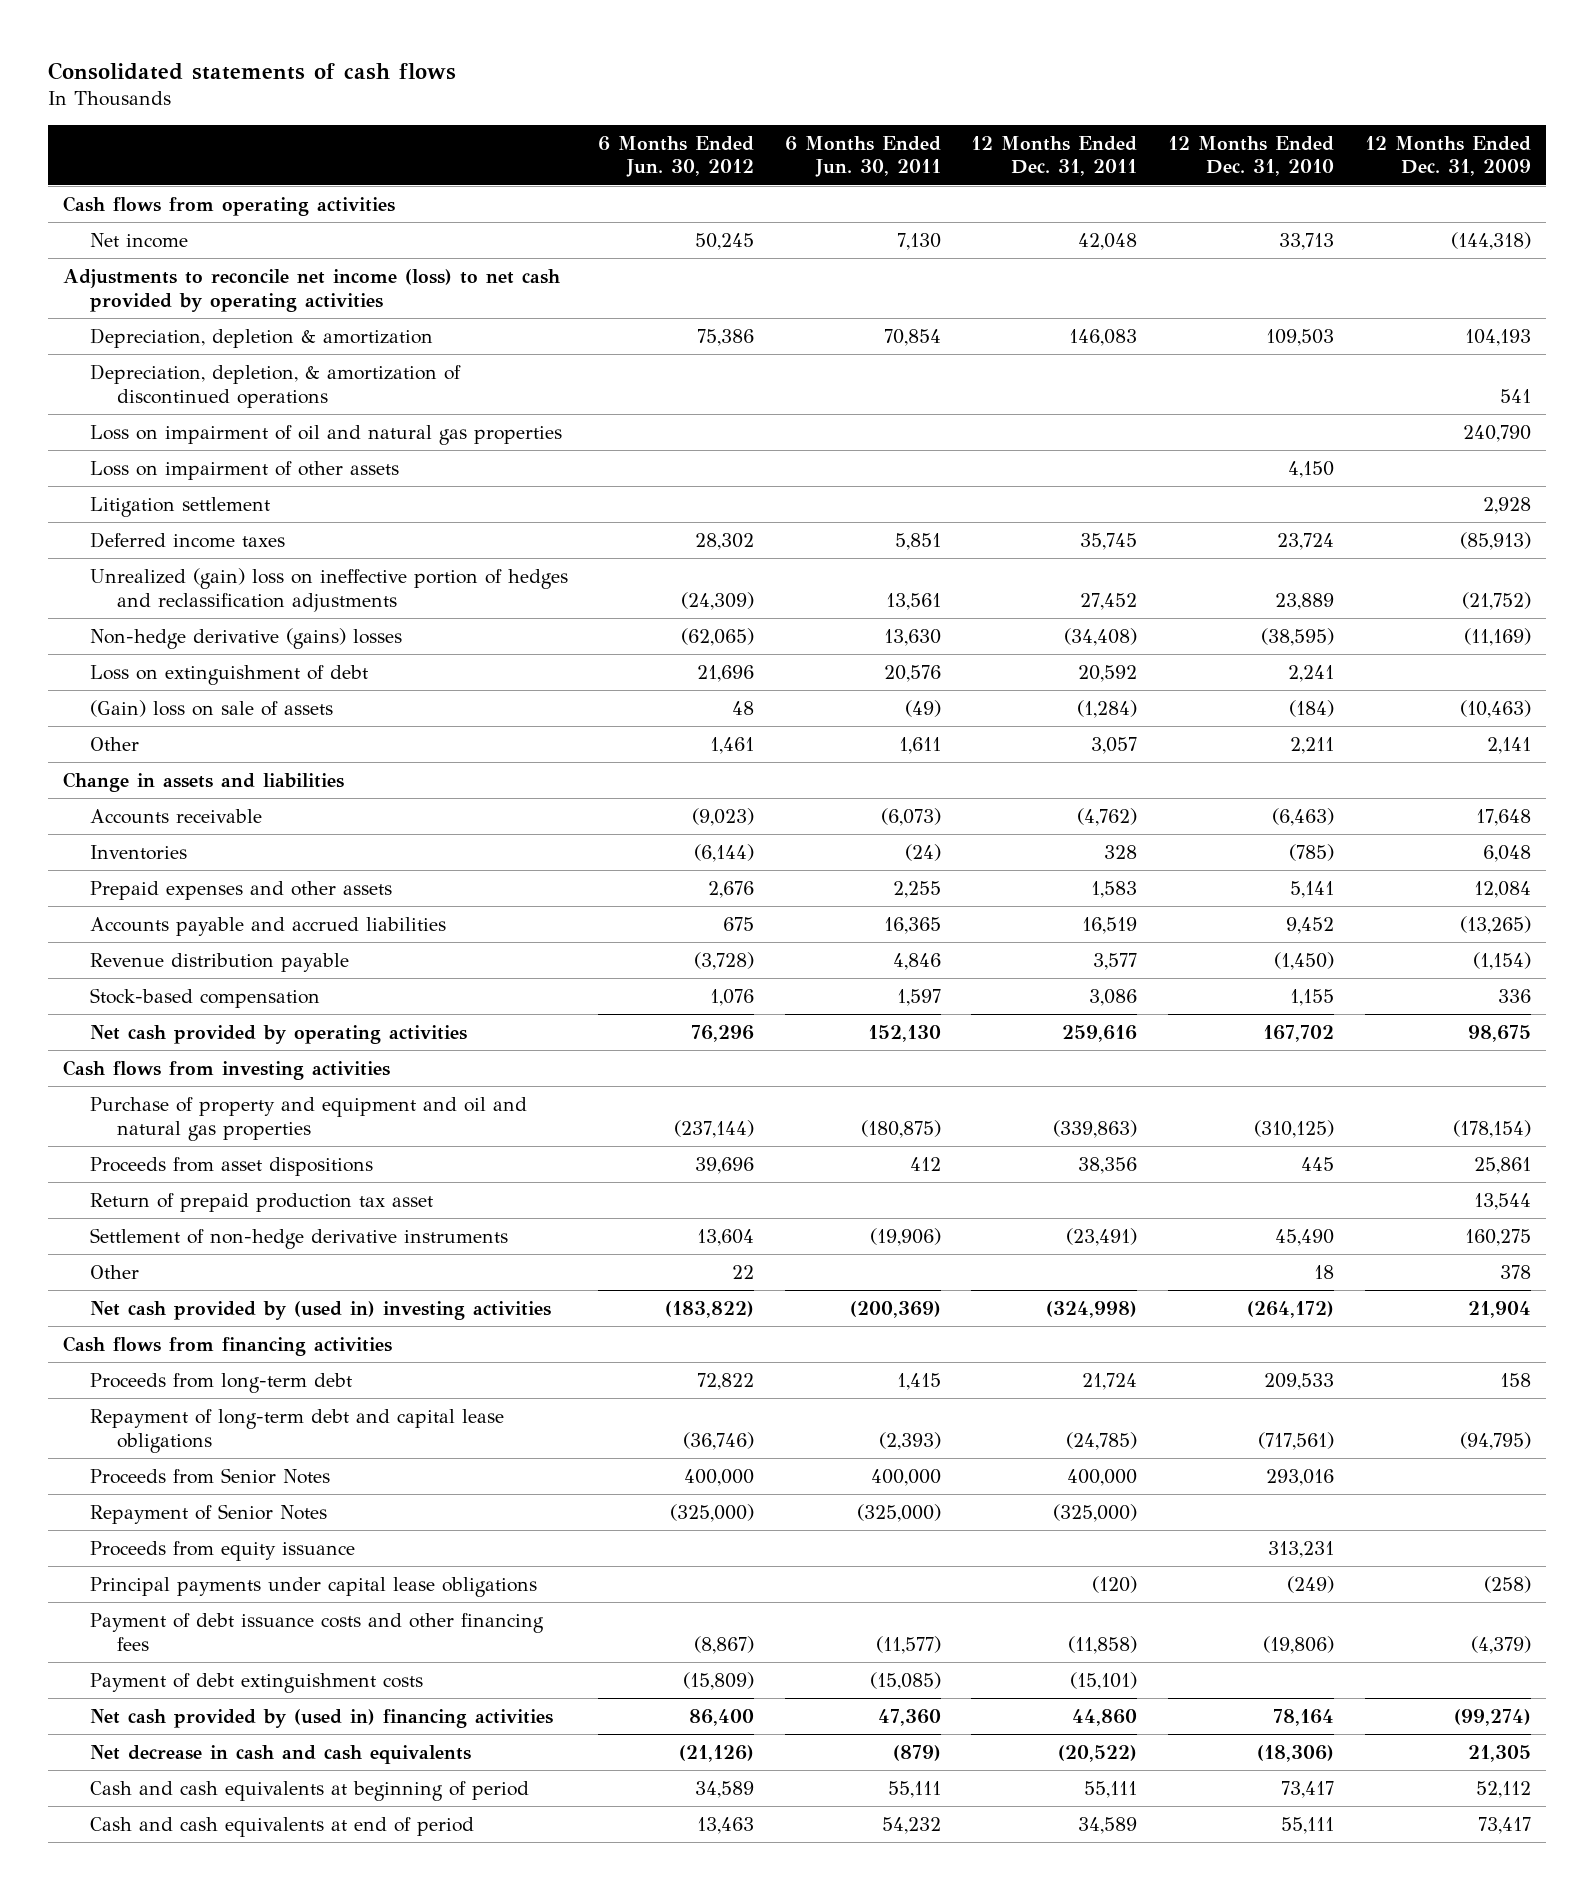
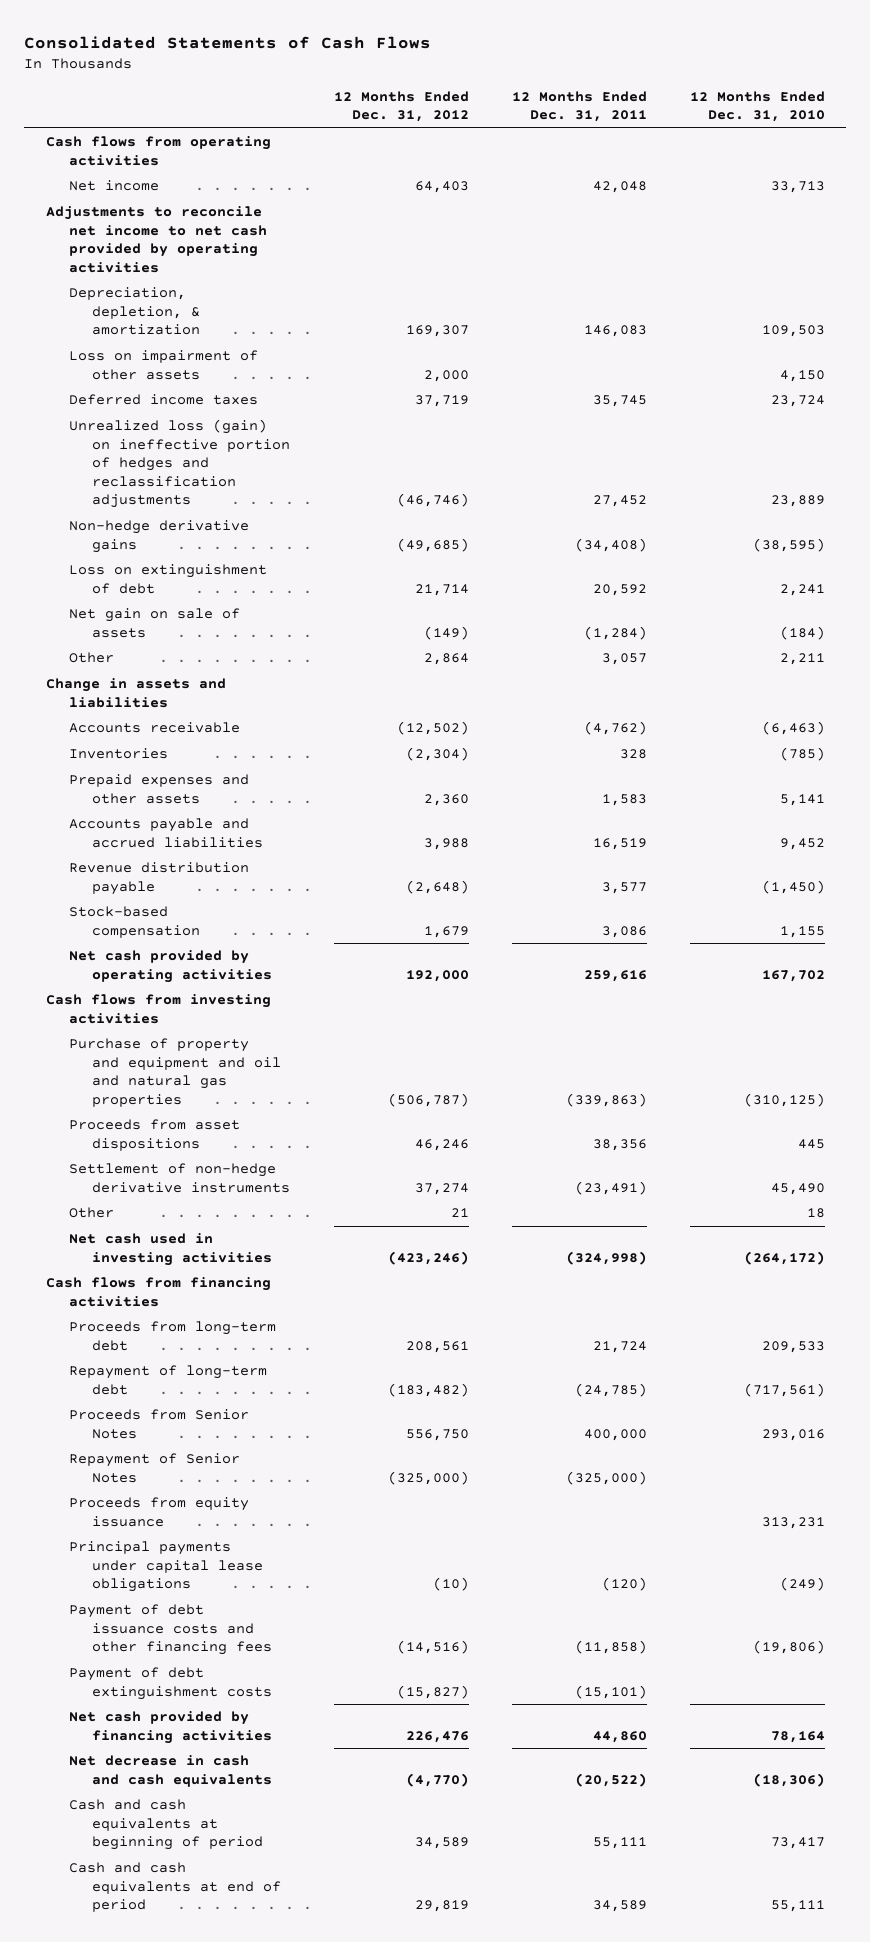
[47,61,456,80] Consolidated statements of cash flows -> [24,35,432,49] Consolidated Statements of Cash Flows
[598,135,755,178] 6 Months Ended Jun. 30, 2012 -> none
[784,135,941,178] 6 Months Ended Jun. 30, 2011 -> none
[1364,135,1531,177] 12 Months Ended Dec. 31, 2009 -> none
none -> [333,90,469,123] 12 Months Ended Dec. 31, 2012
[89,364,461,408] Depreciation, depletion, & amortization of discontinued operations -> none
[89,425,562,446] Loss on impairment of oil and natural gas properties -> none
[63,269,561,312] Adjustments to reconcile net income (loss) to net cash provided by operating activities -> [45,206,268,273] Adjustments to reconcile net income to net cash provided by operating activities
[89,328,433,349] Depreciation, depletion & amortization -> [69,287,201,336] Depreciation, depletion, & amortization
[89,497,270,518] Litigation settlement -> none
[89,568,568,612] Unrealized (gain) loss on ineffective portion of hedges and reclassification adjustments -> [69,419,291,509] Unrealized loss (gain) on ineffective portion of hedges and reclassification adjustments
[89,628,402,650] Non-hedge derivative (gains) losses -> [69,520,250,553] Non-hedge derivative gains
[89,700,333,718] (Gain) loss on sale of assets -> [69,608,241,638] Net gain on sale of assets
[89,1193,433,1213] Return of prepaid production tax asset -> none
[89,1301,551,1321] Net cash provided by (used in) investing activities -> [69,1233,273,1266] Net cash used in investing activities
[89,1409,504,1453] Repayment of long-term debt and capital lease obligations -> [69,1365,268,1395] Repayment of long-term debt
[89,1709,553,1729] Net cash provided by (used in) financing activities -> [69,1711,273,1744] Net cash provided by financing activities

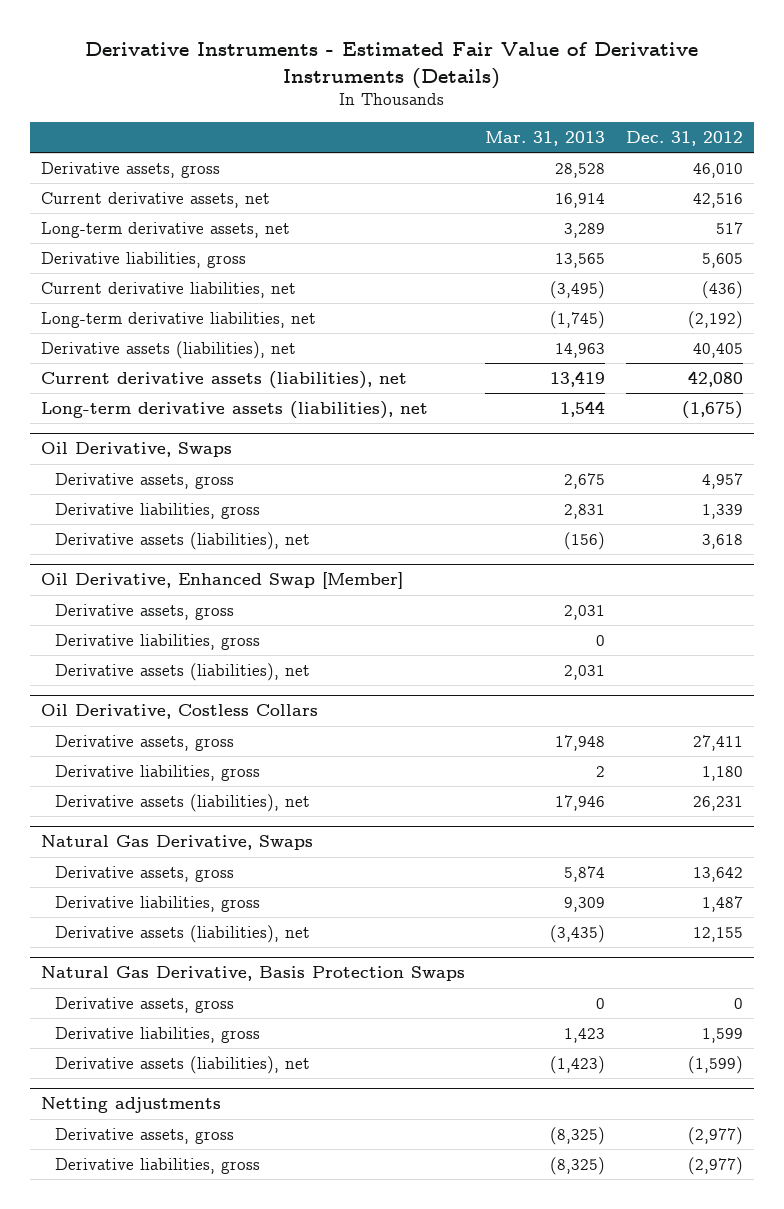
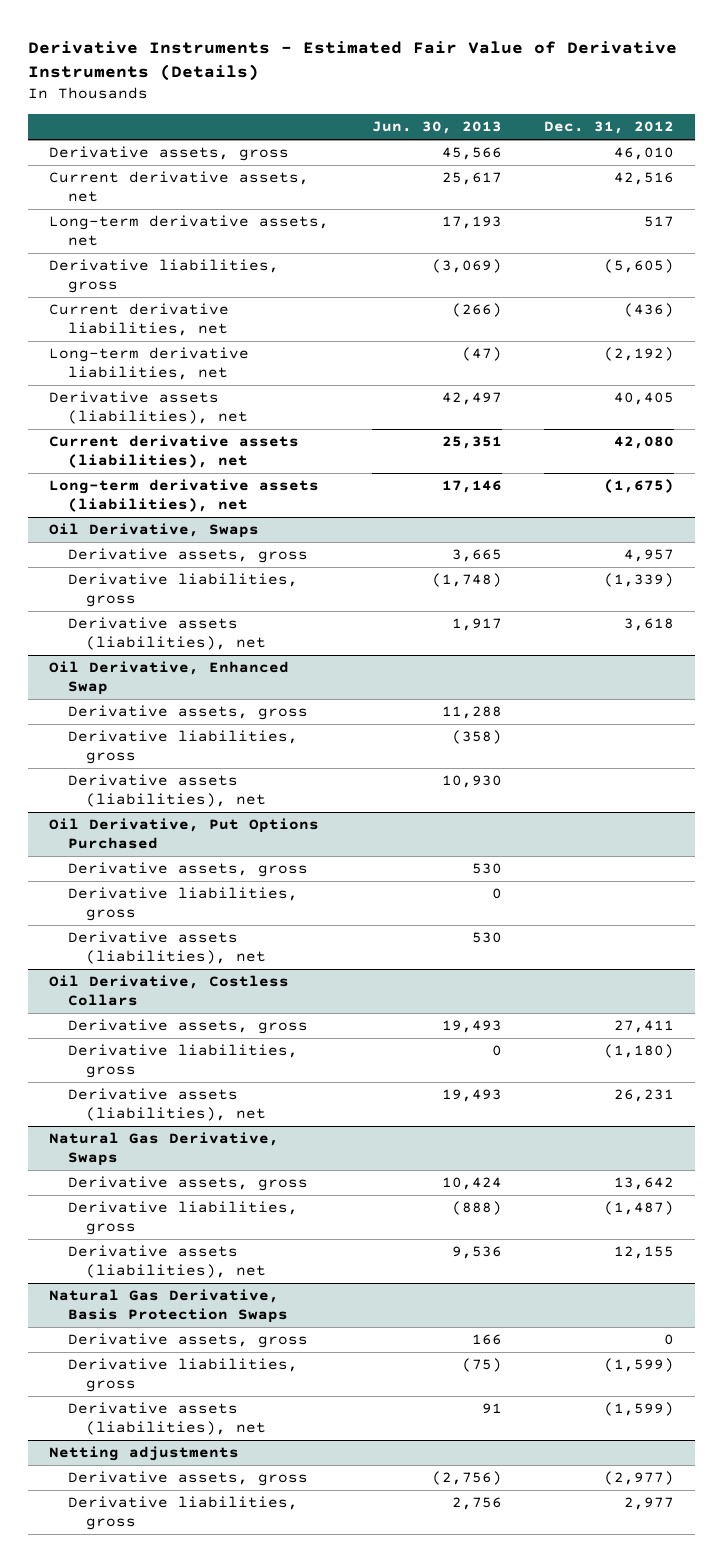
[485,130,606,146] Mar. 31, 2013 -> none
none -> [371,121,502,135] Jun. 30, 2013
[702,252,744,268] 5,605 -> [604,259,675,274] (5,605)
[702,503,744,519] 1,339 -> [604,573,675,588] (1,339)
[40,572,403,590] Oil Derivative, Enhanced Swap [Member] -> [49,661,290,695] Oil Derivative, Enhanced Swap
none -> [49,818,320,849] Oil Derivative, Put Options Purchased
none -> [67,862,308,878] Derivative assets, gross
none -> [67,887,298,921] Derivative liabilities, gross
none -> [67,931,267,964] Derivative assets (liabilities), net
[702,765,744,781] 1,180 -> [604,1044,675,1059] (1,180)
[702,895,744,912] 1,487 -> [604,1201,675,1216] (1,487)
[702,1027,744,1043] 1,599 -> [604,1358,675,1373] (1,599)
[688,1156,744,1175] (2,977) -> [624,1497,675,1511] 2,977

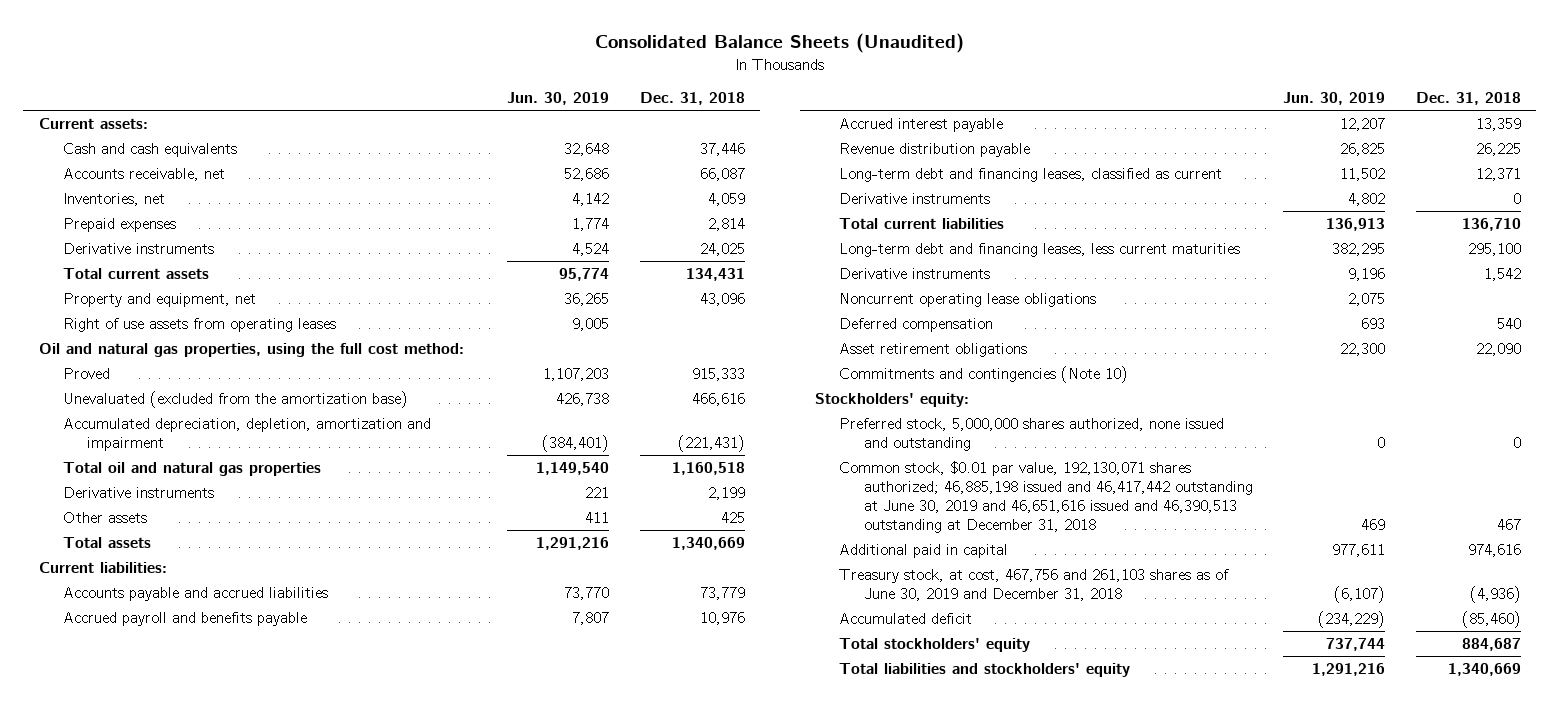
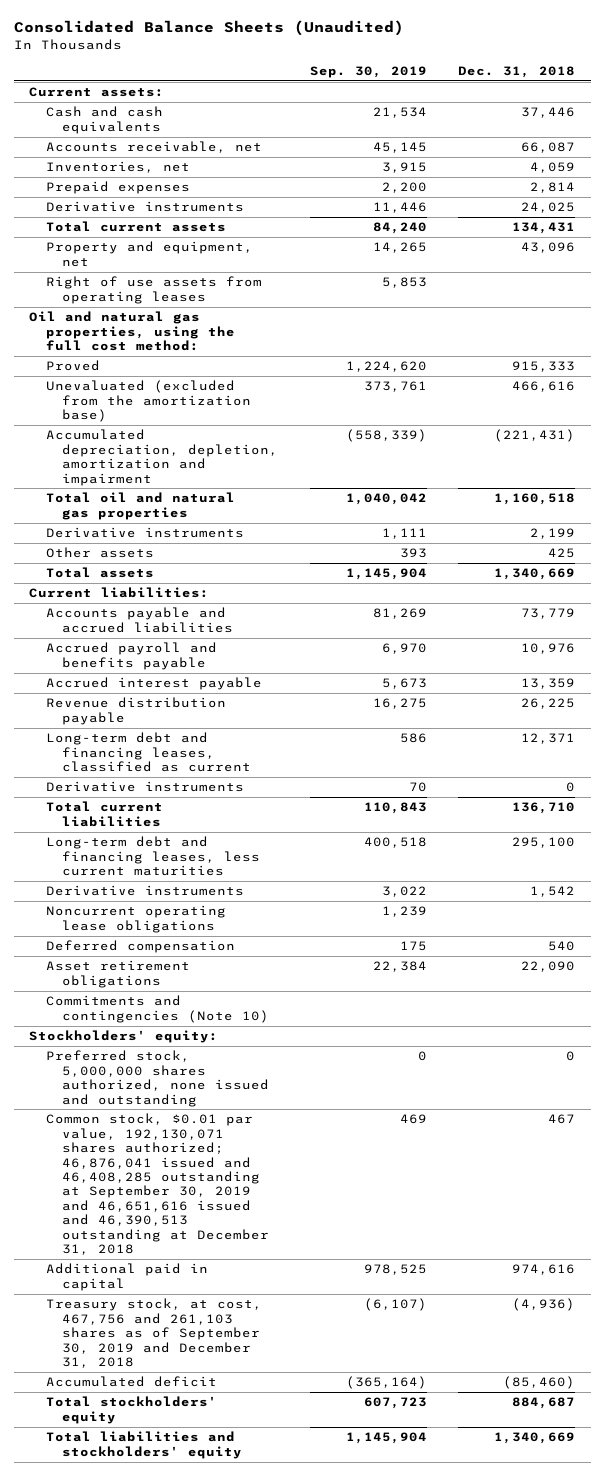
[507,92,610,106] Jun. 30, 2019 -> none
none -> [309,66,427,79] Sep. 30, 2019
[839,460,1253,534] Common stock, $0.01 par value, 192,130,071 shares authorized; 46,885,198 issued and 46,417,442 outstanding at June 30, 2019 and 46,651,616 issued and 46,390,513 outstanding at December 31, 2018 -> [45,1113,270,1256] Common stock, $0.01 par value, 192,130,071 shares authorized; 46,876,041 issued and 46,408,285 outstanding at September 30, 2019 and 46,651,616 issued and 46,390,513 outstanding at December 31, 2018
[839,568,1230,601] Treasury stock, at cost, 467,756 and 261,103 shares as of June 30, 2019 and December 31, 2018 -> [45,1298,262,1368] Treasury stock, at cost, 467,756 and 261,103 shares as of September 30, 2019 and December 31, 2018

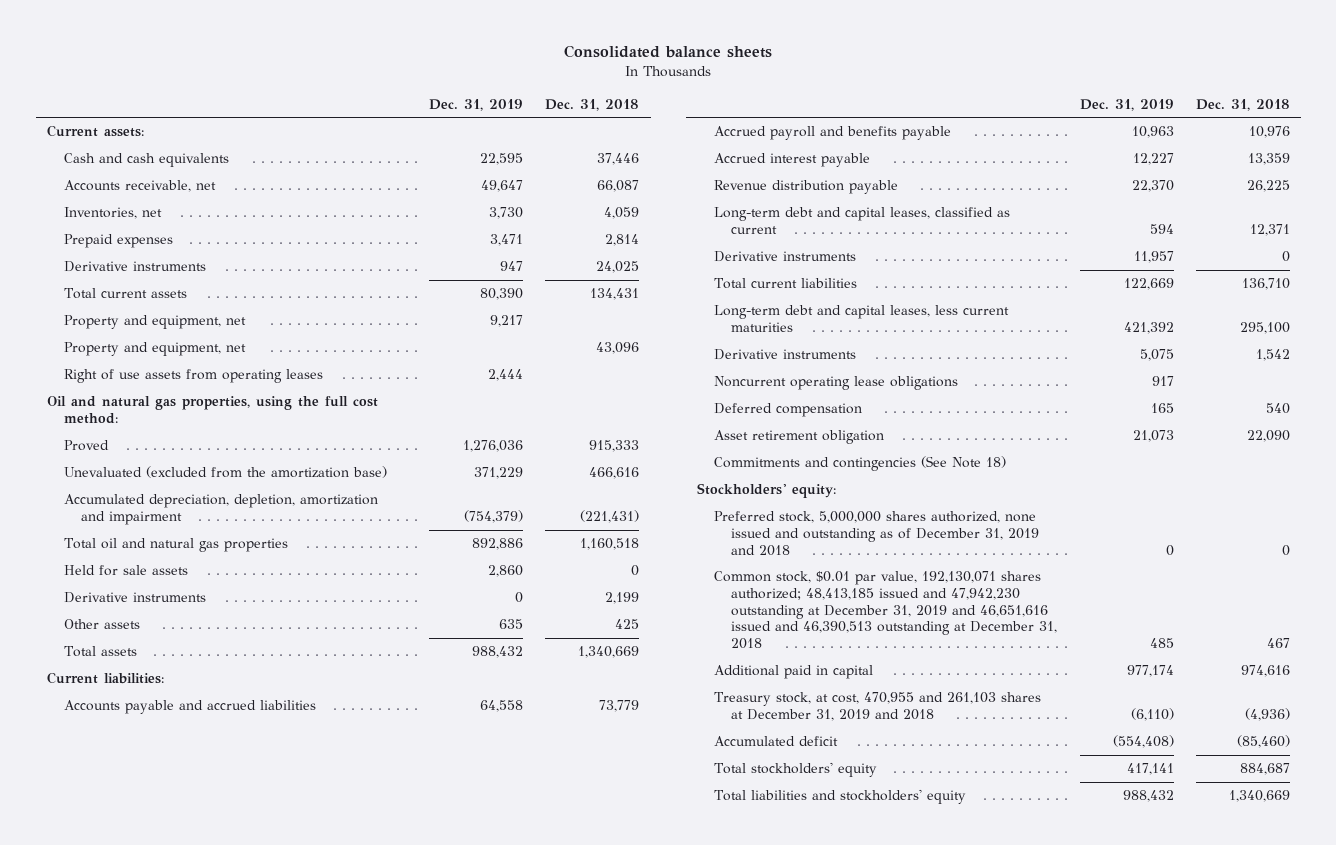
[13,20,404,37] Consolidated Balance Sheets (Unaudited) -> [564,45,773,59] Consolidated balance sheets
[309,66,427,79] Sep. 30, 2019 -> none
none -> [429,98,524,111] Dec. 31, 2019
none -> [63,315,246,330] Property and equipment, net
none -> [63,565,188,577] Held for sale assets
[45,732,252,773] Long-term debt and financing leases, classified as current -> [714,207,1011,235] Long-term debt and capital leases, classified as current
[45,836,261,877] Long-term debt and financing leases, less current maturities -> [714,305,1010,333] Long-term debt and capital leases, less current maturities
[45,960,190,988] Asset retirement obligations -> [714,430,885,445] Asset retirement obligation
[45,995,270,1023] Commitments and contingencies (Note 10) -> [714,456,1007,472] Commitments and contingencies (See Note 18)
[45,1050,270,1107] Preferred stock, 5,000,000 shares authorized, none issued and outstanding -> [714,511,1040,556] Preferred stock, 5,000,000 shares authorized, none issued and outstanding as of December 31, 2019 and 2018
[45,1113,270,1256] Common stock, $0.01 par value, 192,130,071 shares authorized; 46,876,041 issued and 46,408,285 outstanding at September 30, 2019 and 46,651,616 issued and 46,390,513 outstanding at December 31, 2018 -> [714,571,1058,649] Common stock, $0.01 par value, 192,130,071 shares authorized; 48,413,185 issued and 47,942,230 outstanding at December 31, 2019 and 46,651,616 issued and 46,390,513 outstanding at December 31, 2018
[45,1298,262,1368] Treasury stock, at cost, 467,756 and 261,103 shares as of September 30, 2019 and December 31, 2018 -> [714,692,1042,722] Treasury stock, at cost, 470,955 and 261,103 shares at December 31, 2019 and 2018

